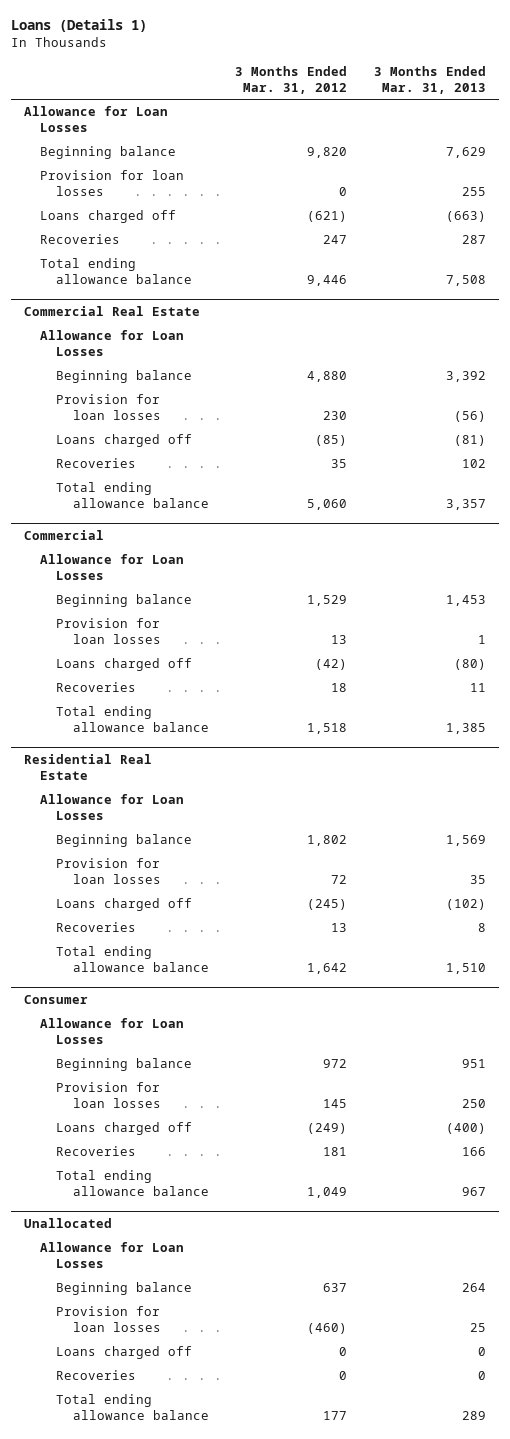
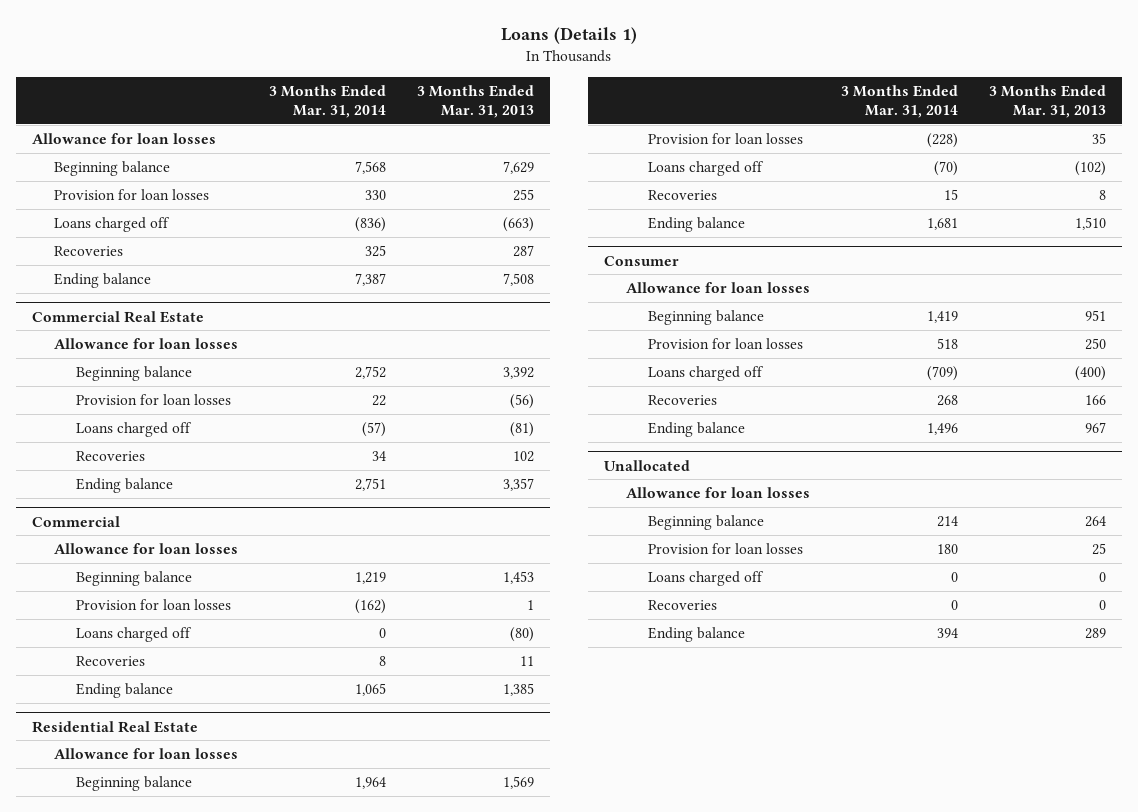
[235,65,348,94] 3 Months Ended Mar. 31, 2012 -> none
none -> [269,84,387,119] 3 Months Ended Mar. 31, 2014
[24,106,169,133] Allowance for Loan Losses -> [31,132,216,144] Allowance for loan losses
[40,258,193,285] Total ending allowance balance -> [54,272,152,288] Ending balance
[40,330,185,357] Allowance for Loan Losses -> [54,337,239,349] Allowance for loan losses
[56,482,209,509] Total ending allowance balance -> [76,477,174,493] Ending balance
[40,554,185,581] Allowance for Loan Losses -> [54,542,239,554] Allowance for loan losses
[56,706,209,733] Total ending allowance balance -> [76,682,174,698] Ending balance
[40,794,185,821] Allowance for Loan Losses -> [54,747,239,759] Allowance for loan losses
[56,946,209,973] Total ending allowance balance -> [648,216,746,232] Ending balance
[40,1018,185,1045] Allowance for Loan Losses -> [626,281,811,293] Allowance for loan losses
[56,1170,209,1197] Total ending allowance balance -> [648,421,746,437] Ending balance
[40,1242,185,1269] Allowance for Loan Losses -> [626,486,811,498] Allowance for loan losses
[56,1394,209,1421] Total ending allowance balance -> [648,626,746,642] Ending balance

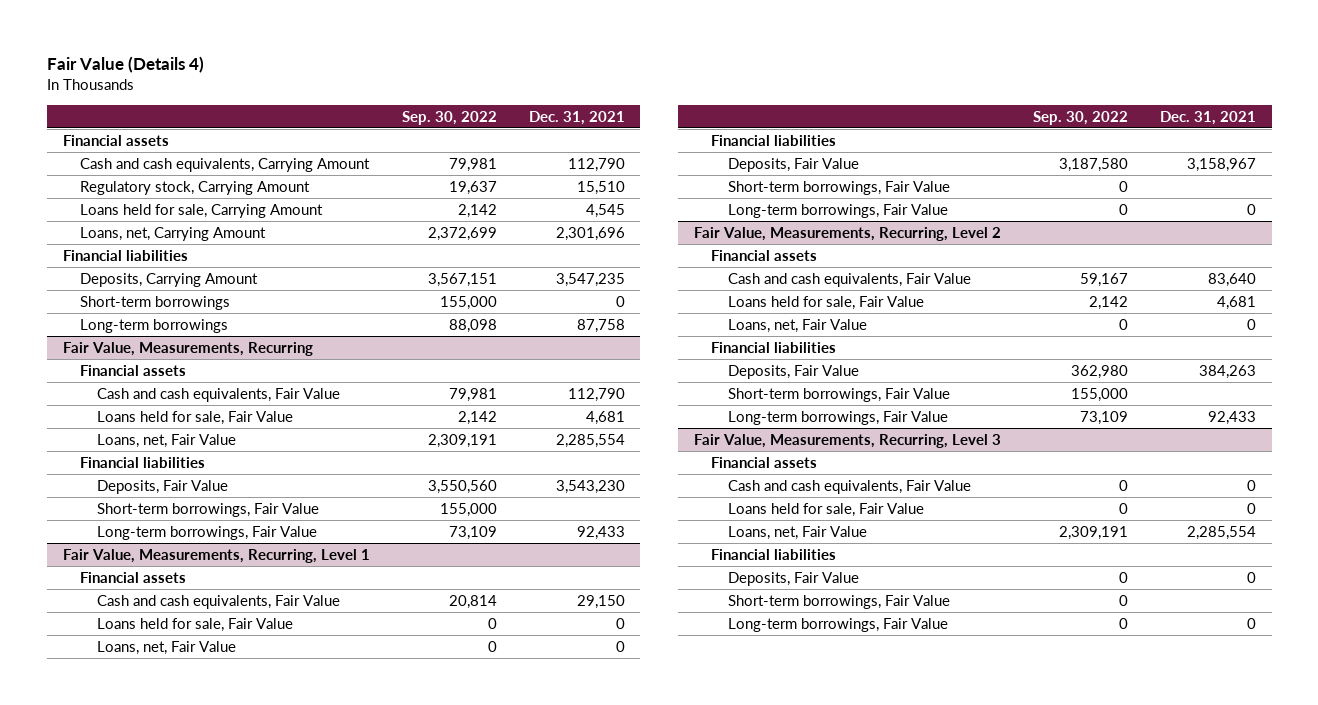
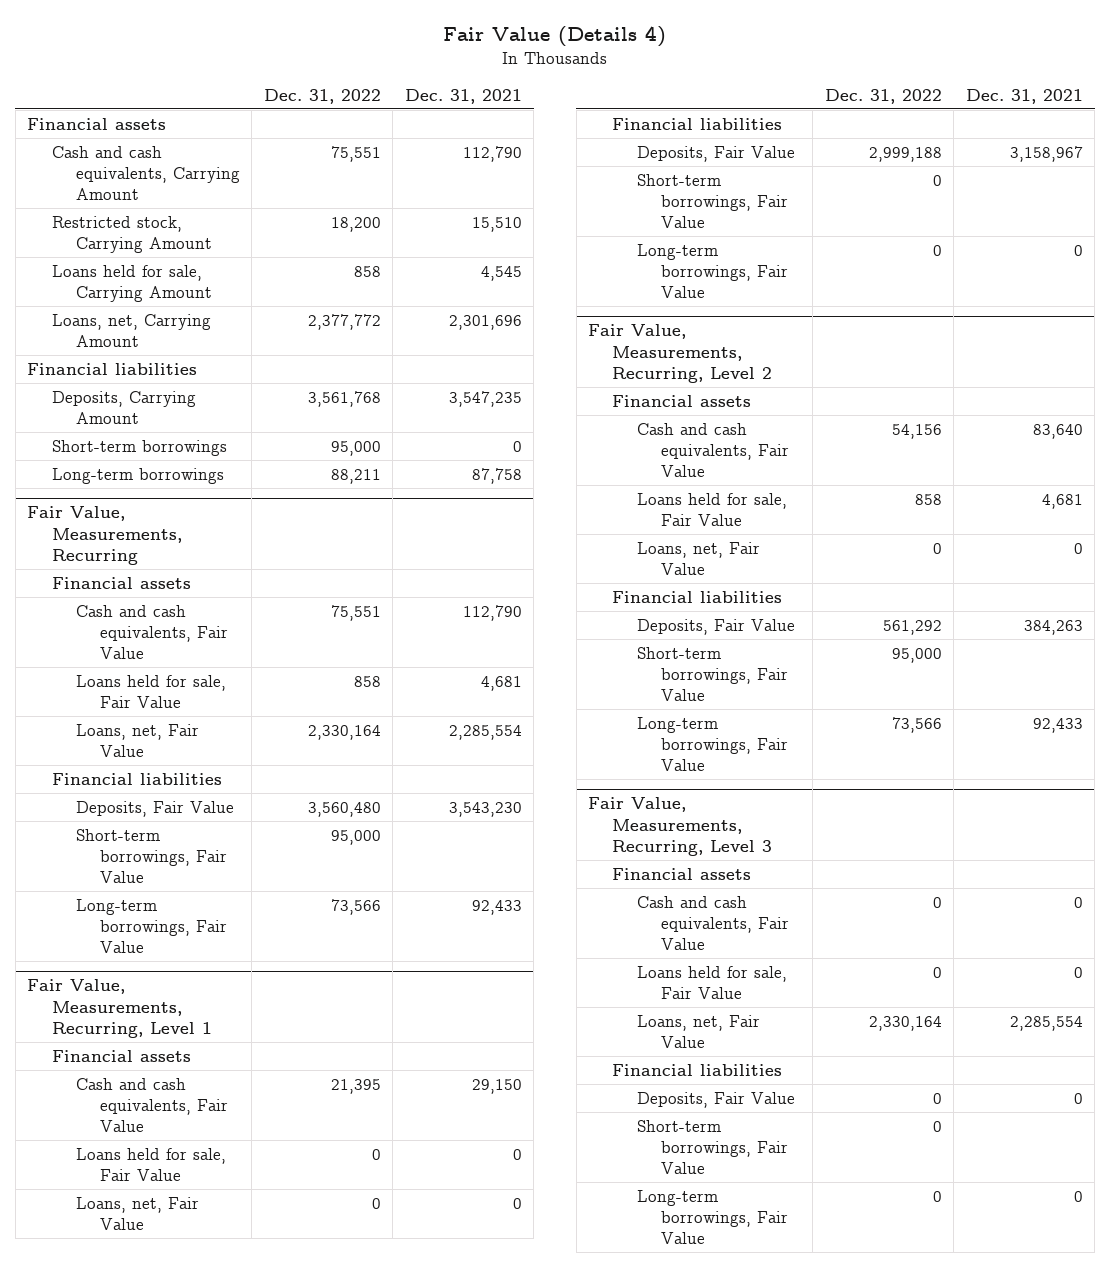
[401,110,497,125] Sep. 30, 2022 -> none
none -> [263,88,381,104] Dec. 31, 2022
[79,180,310,195] Regulatory stock, Carrying Amount -> [51,215,212,254] Restricted stock, Carrying Amount

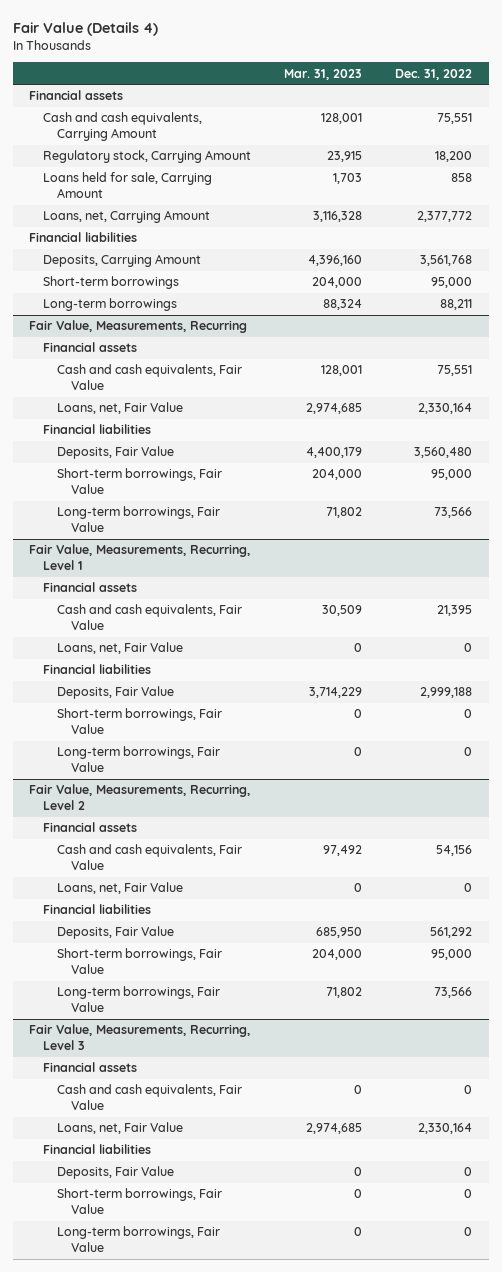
[404,88,522,104] Dec. 31, 2021 -> none
none -> [284,68,363,80] Mar. 31, 2023
[51,215,212,254] Restricted stock, Carrying Amount -> [43,150,252,164] Regulatory stock, Carrying Amount
[75,674,226,709] Loans held for sale, Fair Value -> none
[75,1147,226,1182] Loans held for sale, Fair Value -> none
[636,492,787,527] Loans held for sale, Fair Value -> none
[636,965,787,1000] Loans held for sale, Fair Value -> none

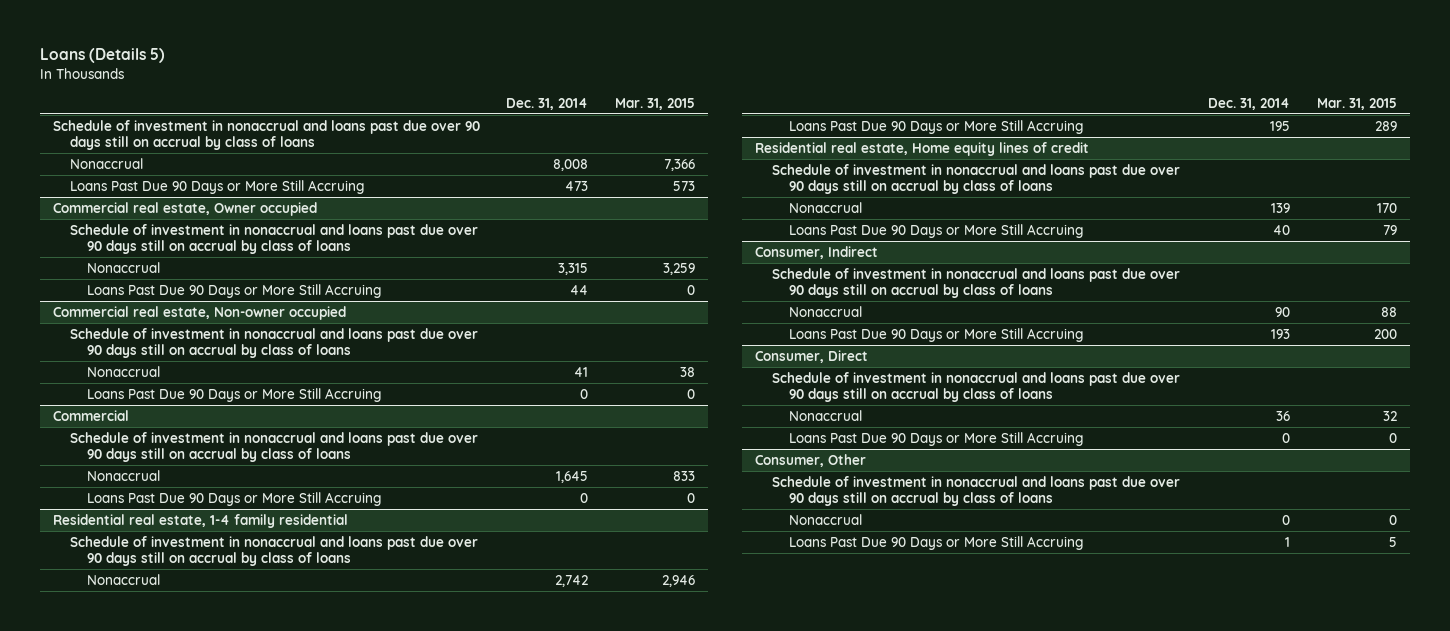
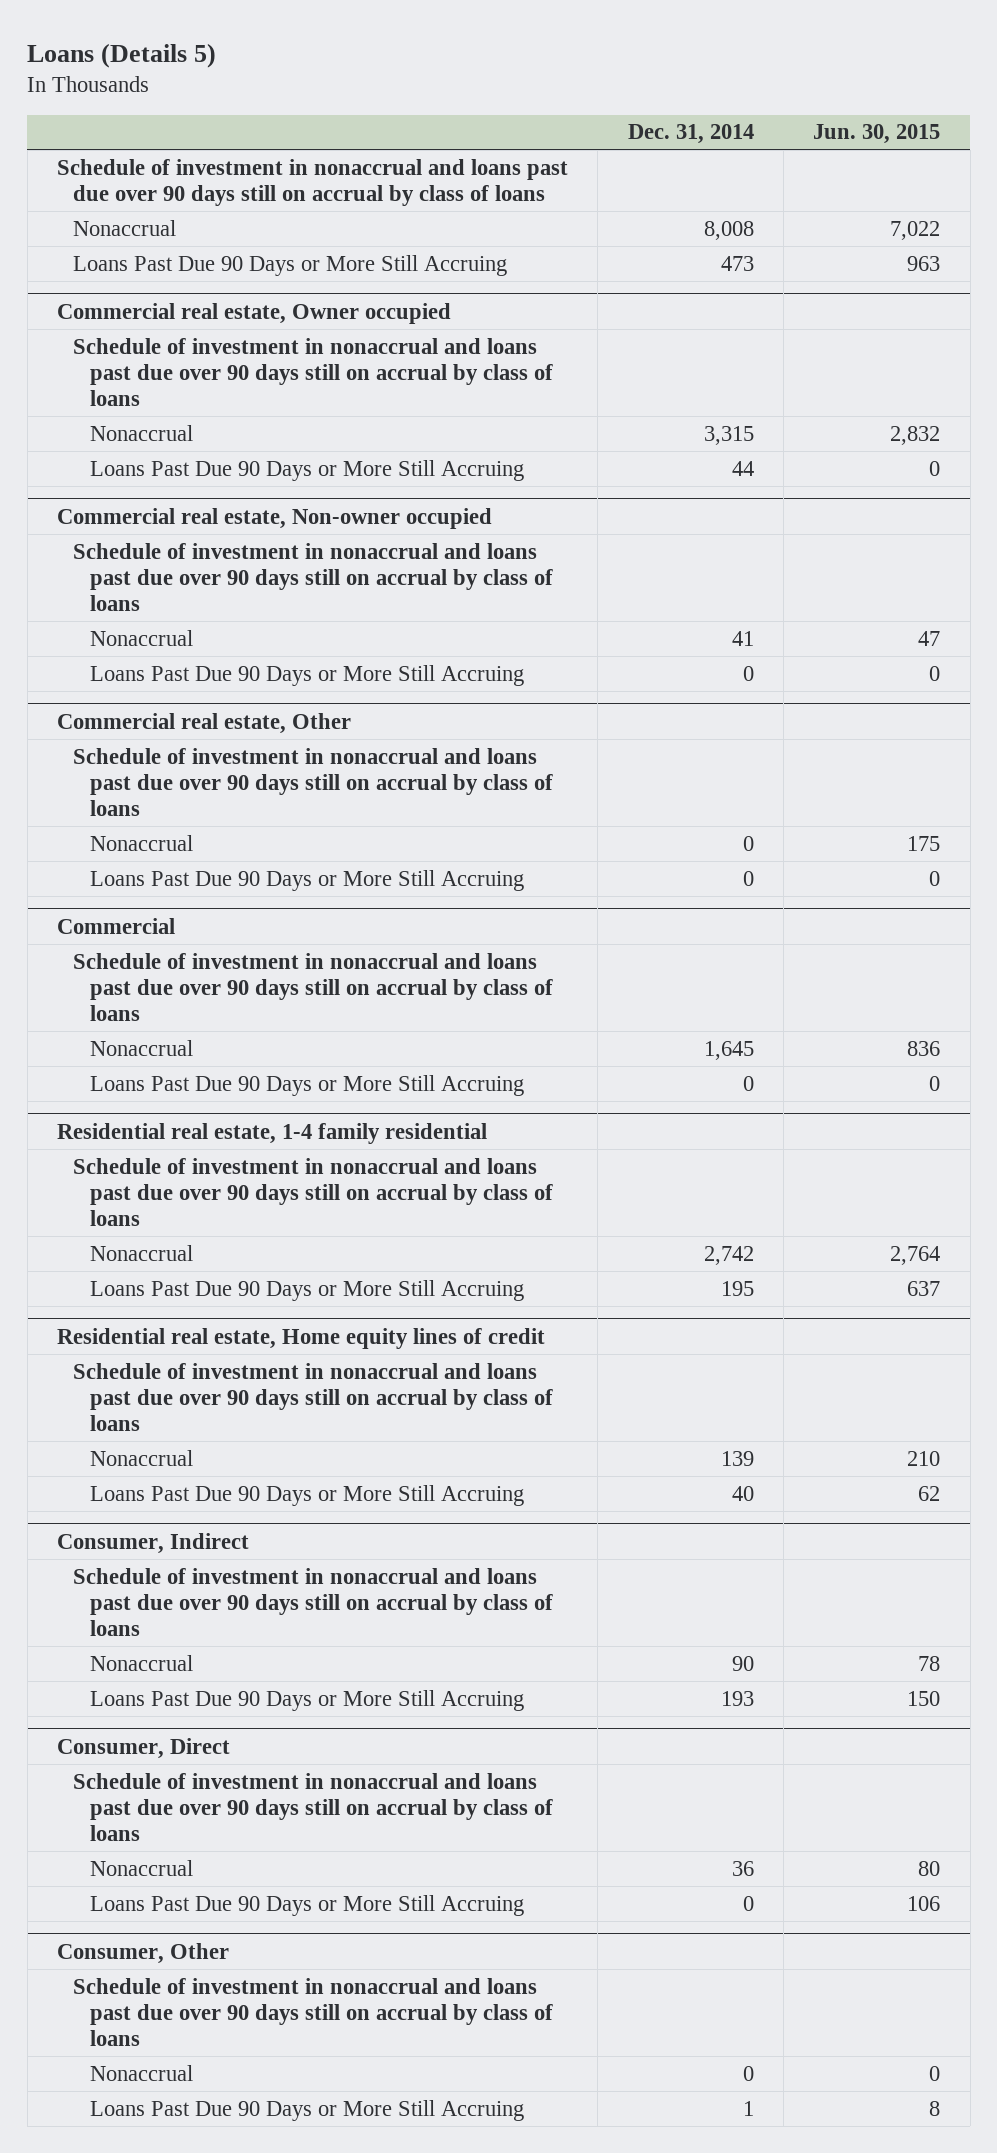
[614,97,695,110] Mar. 31, 2015 -> none
none -> [813,124,941,145] Jun. 30, 2015
none -> [56,712,351,734] Commercial real estate, Other
none -> [73,747,554,816] Schedule of investment in nonaccrual and loans past due over 90 days still on accrual by class of loans
none -> [90,834,194,851] Nonaccrual
none -> [90,869,525,891] Loans Past Due 90 Days or More Still Accruing

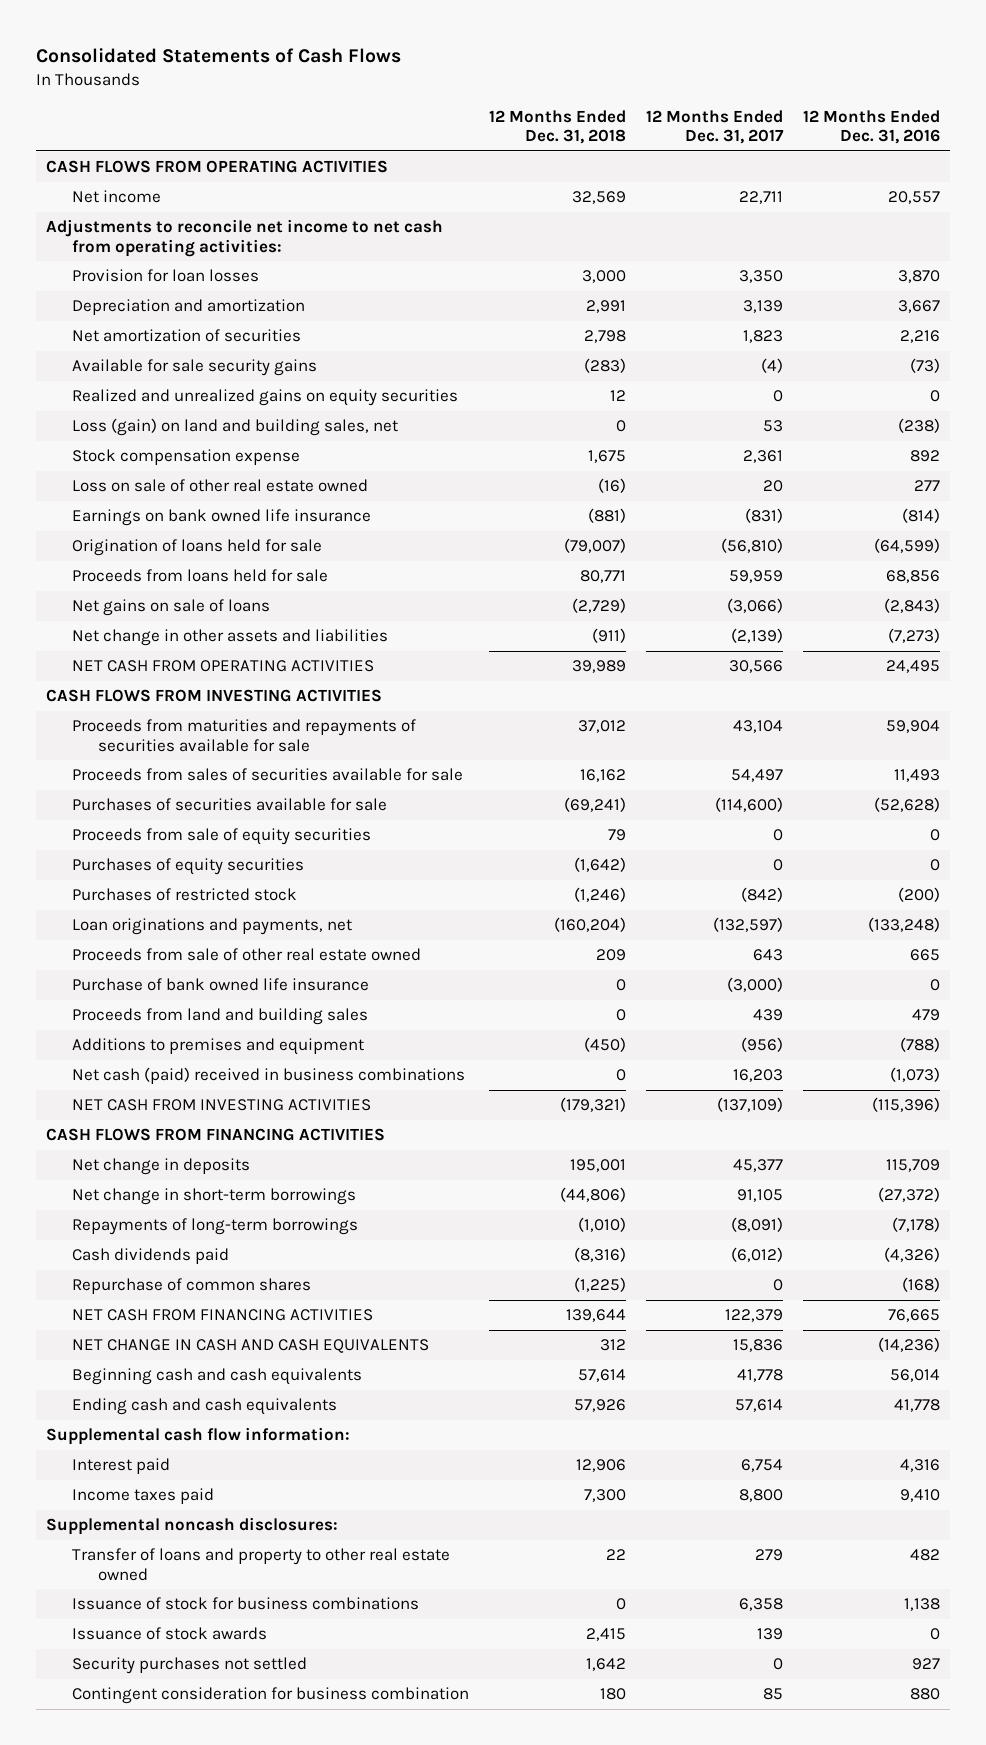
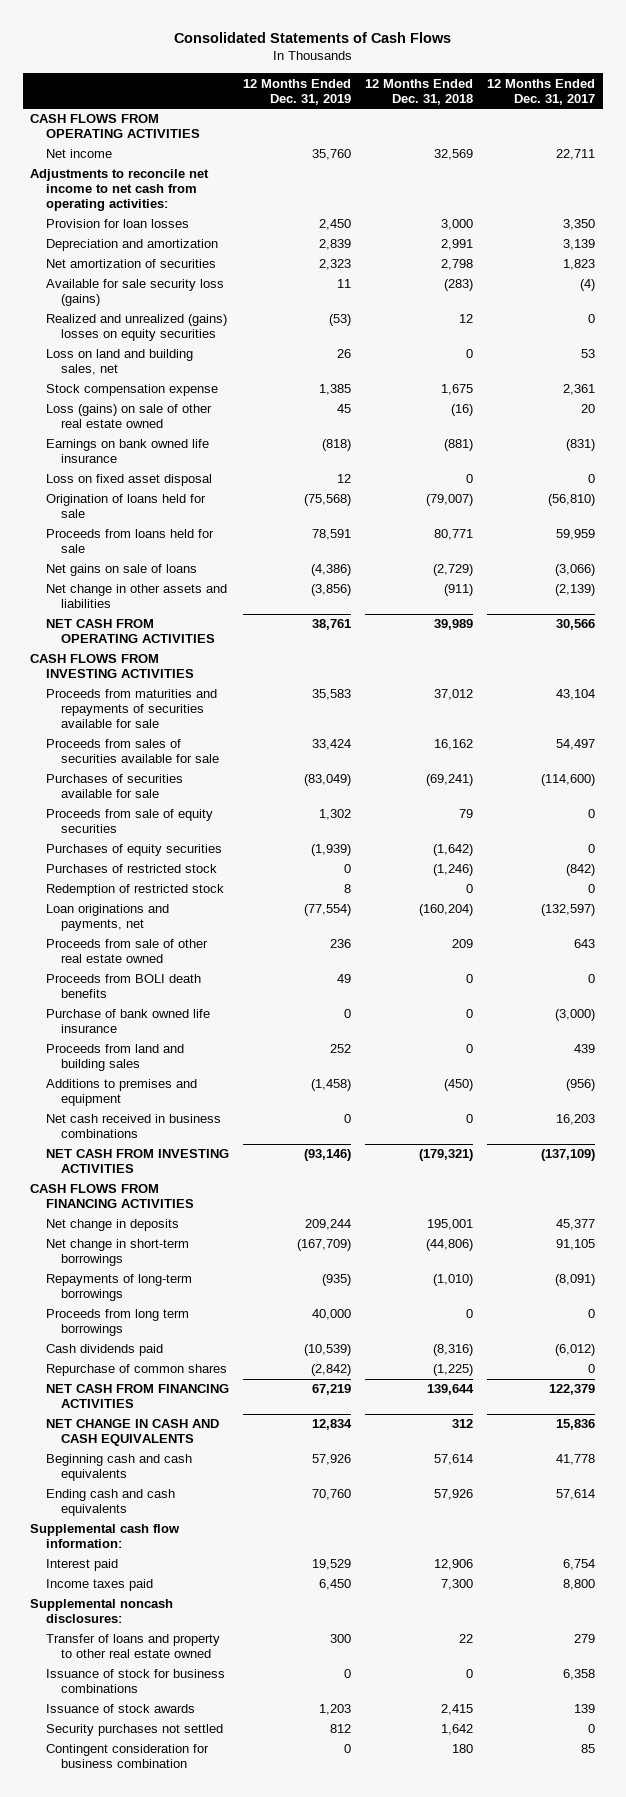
[802,109,940,145] 12 Months Ended Dec. 31, 2016 -> none
none -> [242,78,351,105] 12 Months Ended Dec. 31, 2019
[71,359,317,377] Available for sale security gains -> [45,279,224,307] Available for sale security loss (gains)
[71,389,458,407] Realized and unrealized gains on equity securities -> [45,314,227,342] Realized and unrealized (gains) losses on equity securities
[71,418,398,437] Loss (gain) on land and building sales, net -> [45,349,193,376] Loss on land and building sales, net
[71,479,368,493] Loss on sale of other real estate owned -> [45,404,212,429] Loss (gains) on sale of other real estate owned
none -> [45,474,212,487] Loss on fixed asset disposal
none -> [45,884,224,897] Redemption of restricted stock
none -> [45,974,201,999] Proceeds from BOLI death benefits
[71,1067,465,1085] Net cash (paid) received in business combinations -> [45,1114,221,1139] Net cash received in business combinations
none -> [45,1309,189,1337] Proceeds from long term borrowings

